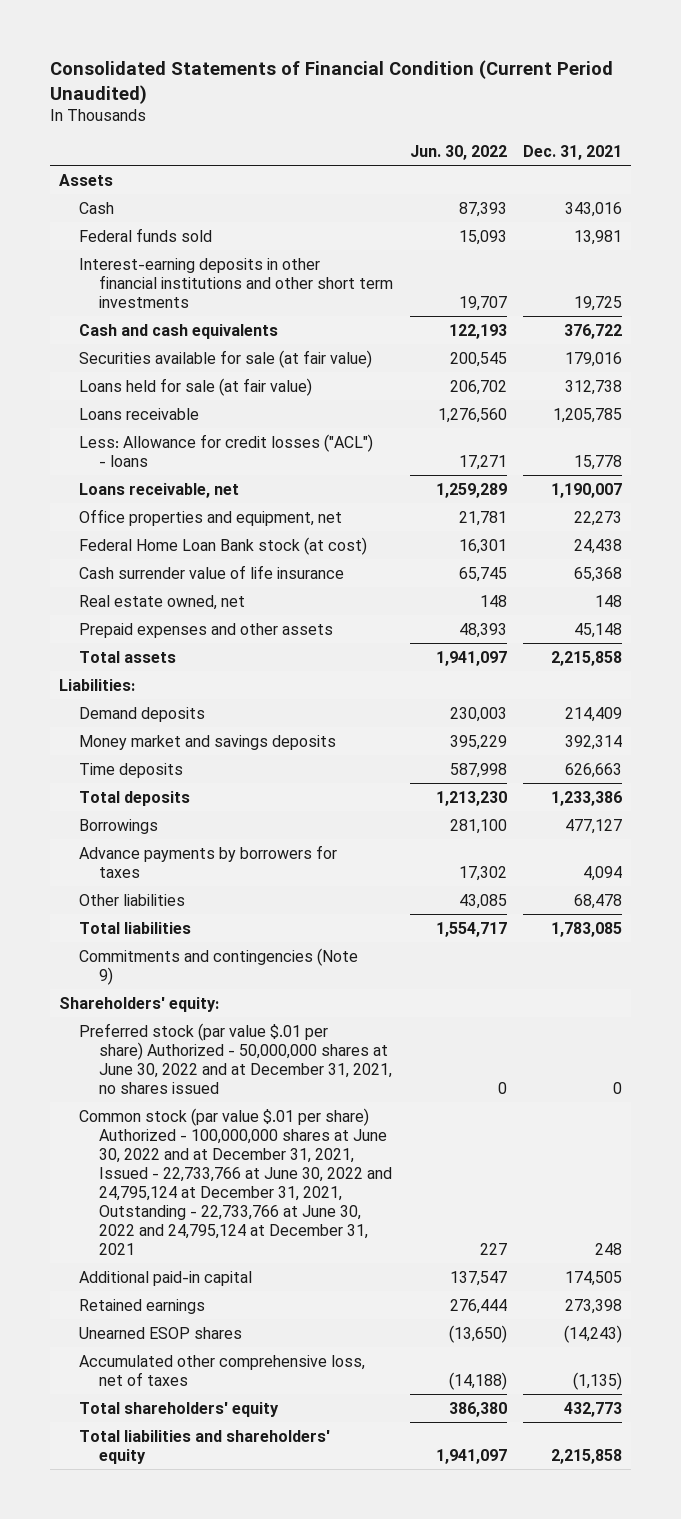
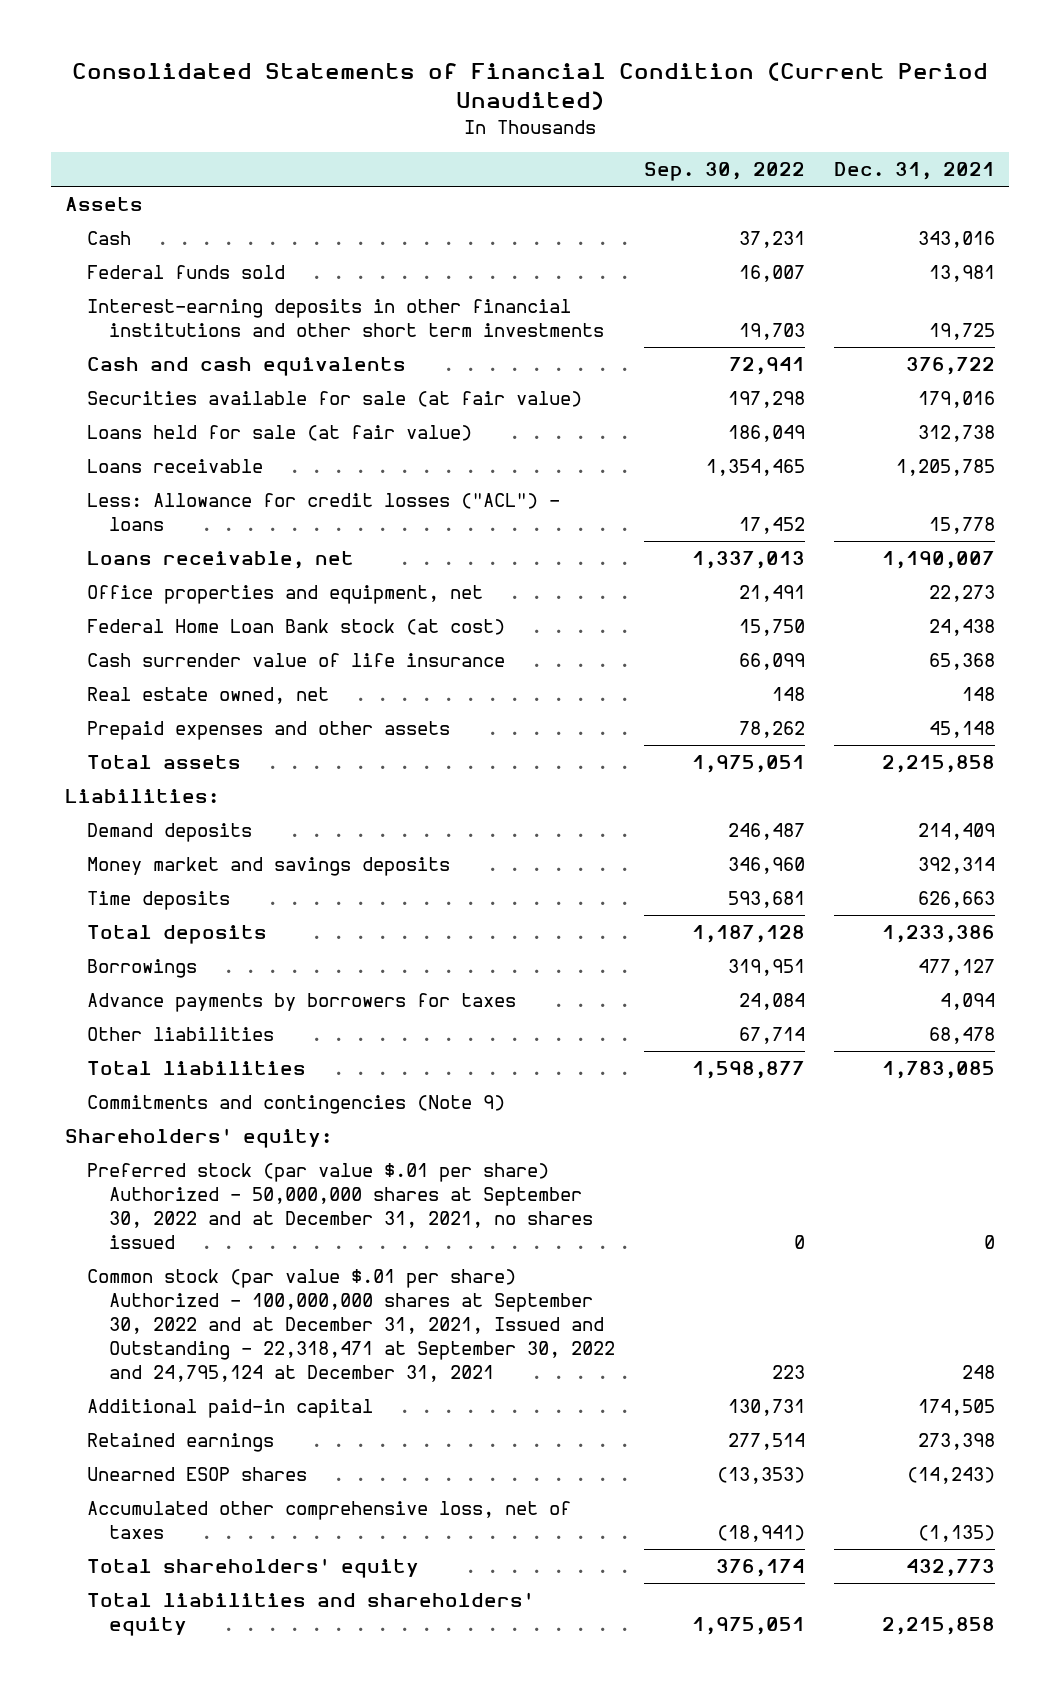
[409,144,507,160] Jun. 30, 2022 -> none
none -> [643,162,805,182] Sep. 30, 2022
[79,1022,393,1094] Preferred stock (par value $.01 per share) Authorized - 50,000,000 shares at June 30, 2022 and at December 31, 2021, no shares issued -> [87,1163,594,1249] Preferred stock (par value $.01 per share) Authorized - 50,000,000 shares at September 30, 2022 and at December 31, 2021, no shares issued
[79,1107,393,1255] Common stock (par value $.01 per share) Authorized - 100,000,000 shares at June 30, 2022 and at December 31, 2021, Issued - 22,733,766 at June 30, 2022 and 24,795,124 at December 31, 2021, Outstanding - 22,733,766 at June 30, 2022 and 24,795,124 at December 31, 2021 -> [87,1269,616,1382] Common stock (par value $.01 per share) Authorized - 100,000,000 shares at September 30, 2022 and at December 31, 2021, Issued and Outstanding - 22,318,471 at September 30, 2022 and 24,795,124 at December 31, 2021

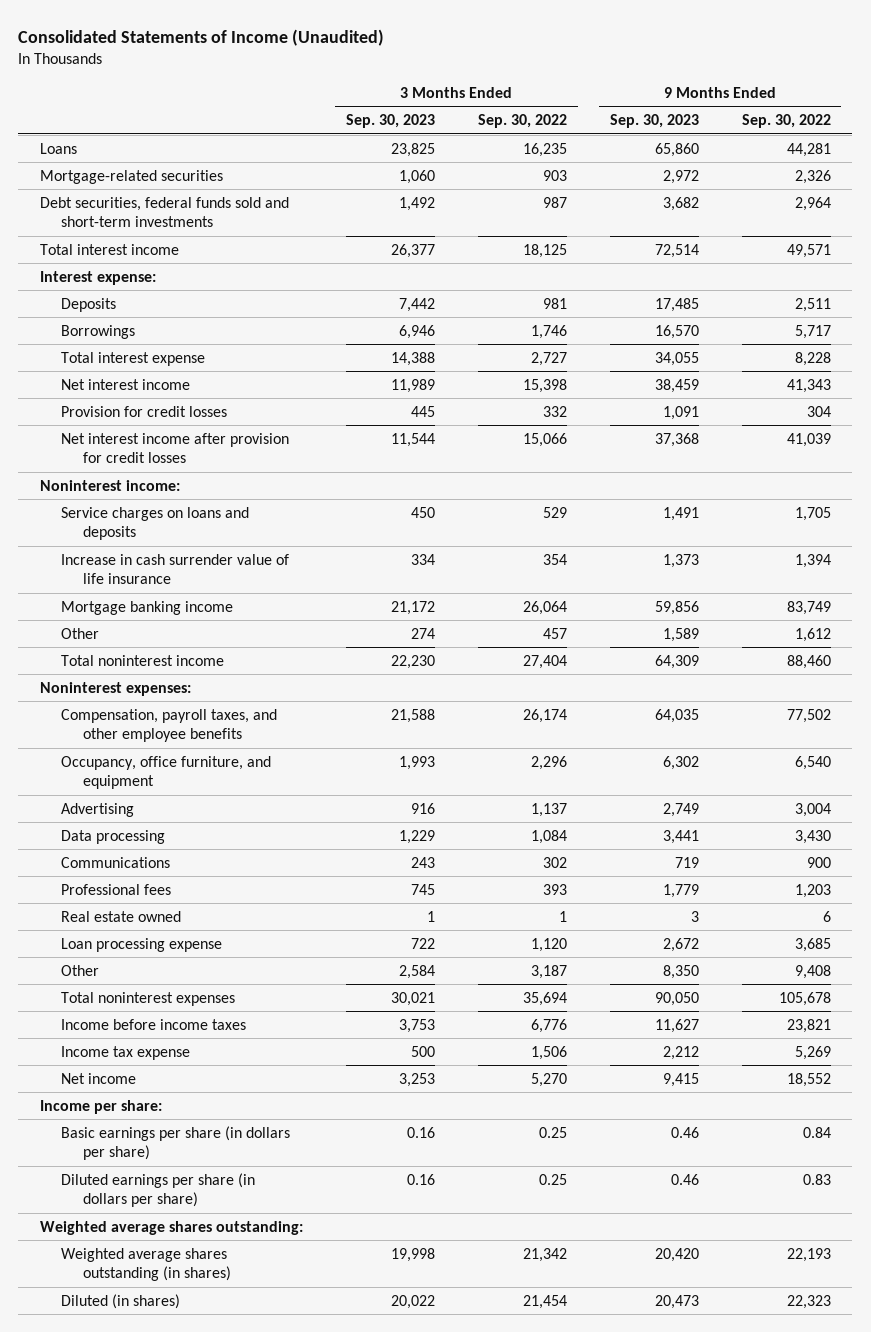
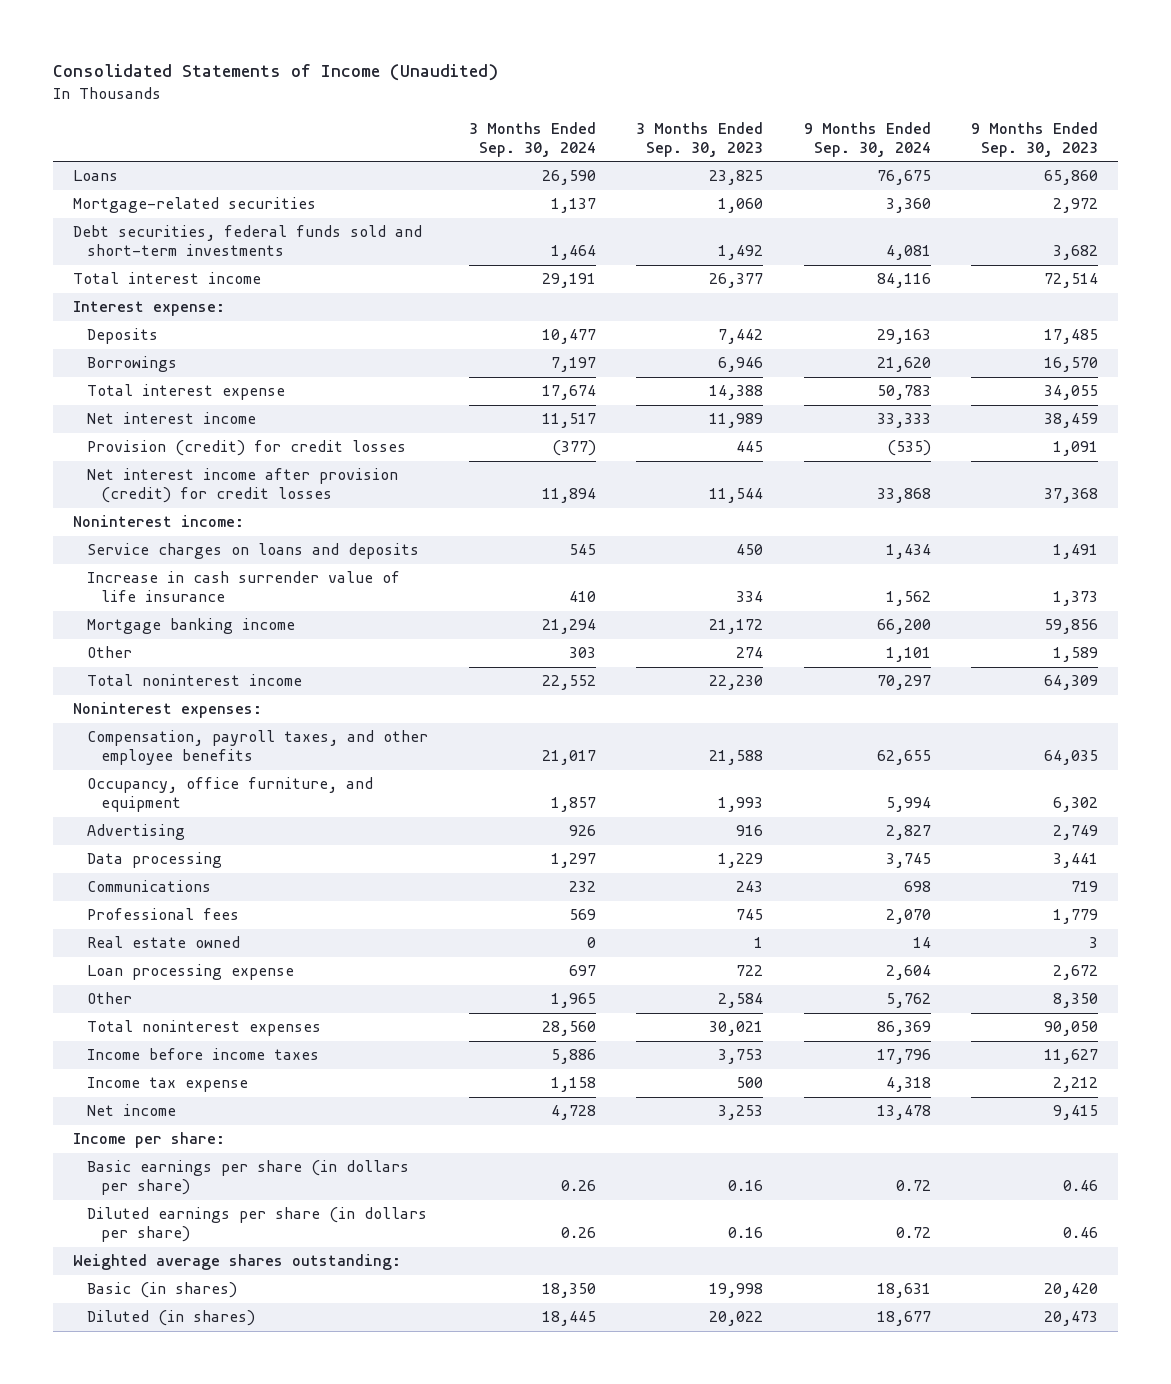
[477,114,567,129] Sep. 30, 2022 -> none
[741,114,831,129] Sep. 30, 2022 -> none
none -> [468,121,596,157] 3 Months Ended Sep. 30, 2024
none -> [803,121,931,157] 9 Months Ended Sep. 30, 2024
[61,405,228,417] Provision for credit losses -> [87,440,407,457] Provision (credit) for credit losses
[61,432,290,464] Net interest income after provision for credit losses -> [87,468,399,504] Net interest income after provision (credit) for credit losses
[61,1247,232,1282] Weighted average shares outstanding (in shares) -> [87,1282,238,1299] Basic (in shares)

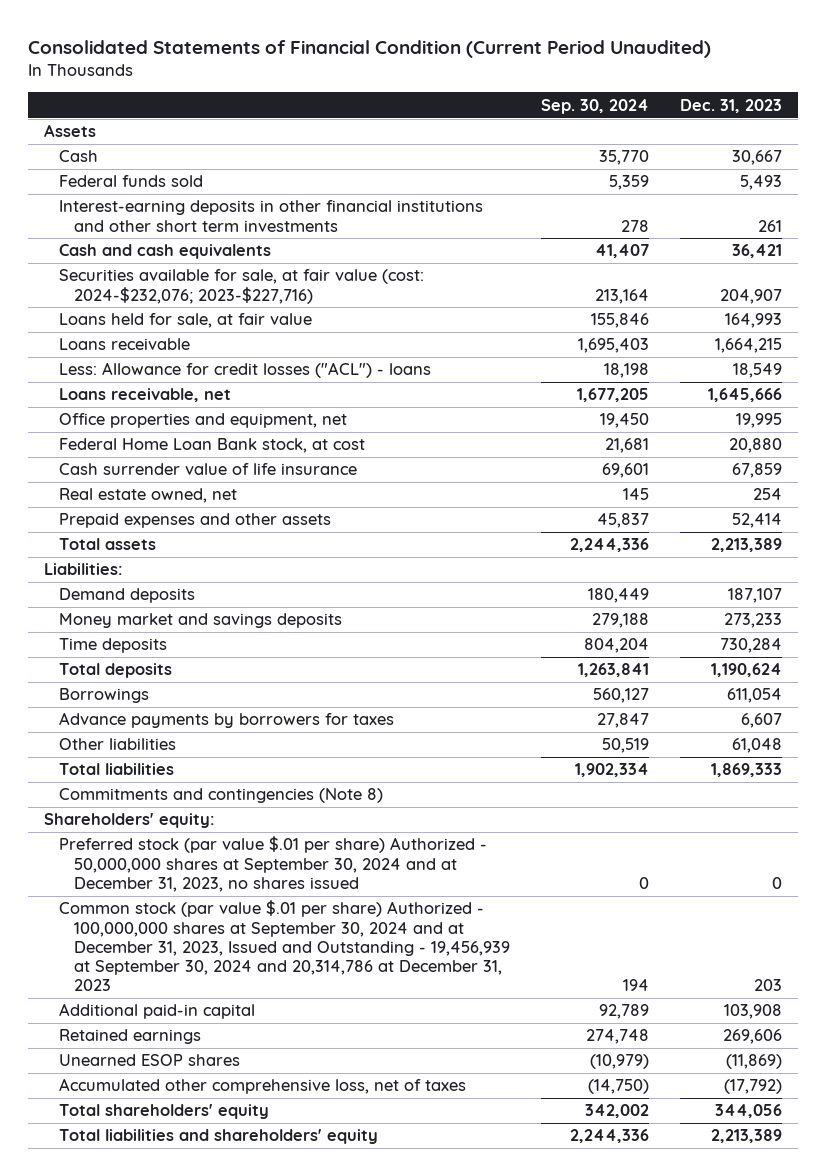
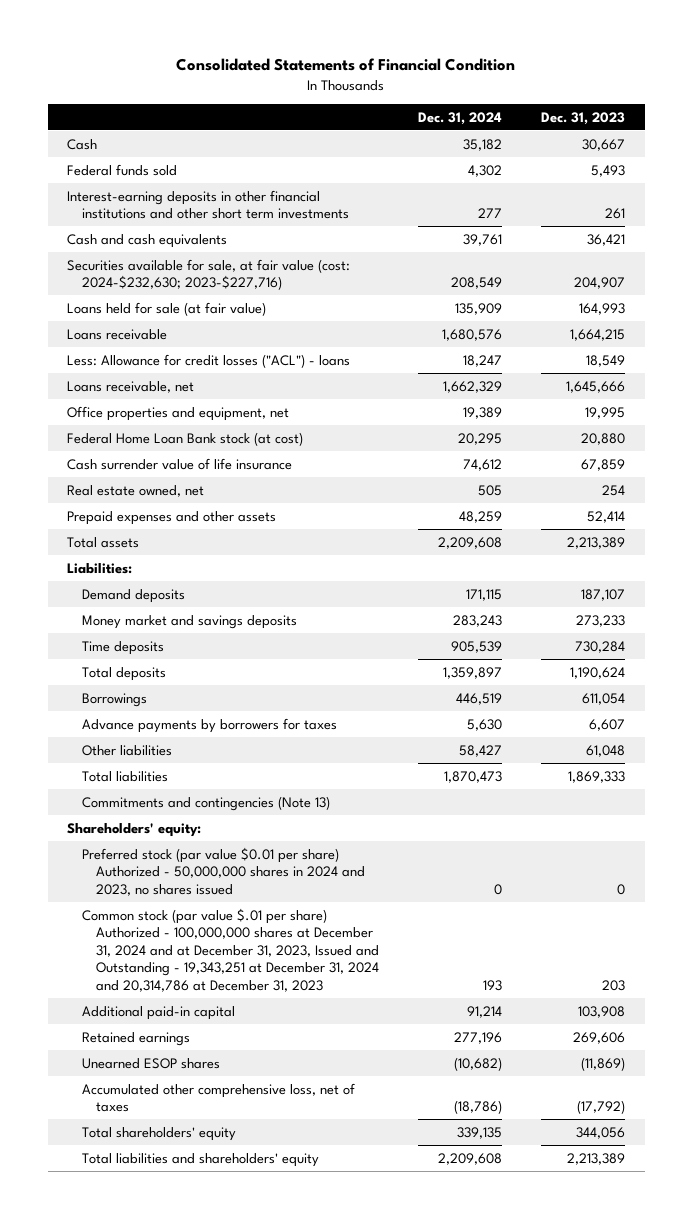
[28,39,712,58] Consolidated Statements of Financial Condition (Current Period Unaudited) -> [176,58,516,72] Consolidated Statements of Financial Condition
[541,98,650,114] Sep. 30, 2024 -> none
none -> [418,111,503,125] Dec. 31, 2024
[43,124,96,138] Assets -> none
[59,269,425,304] Securities available for sale, at fair value (cost: 2024-$232,076; 2023-$227,716) -> [67,258,351,291] Securities available for sale, at fair value (cost: 2024-$232,630; 2023-$227,716)
[59,313,313,329] Loans held for sale, at fair value -> [67,301,267,316] Loans held for sale (at fair value)
[59,438,366,454] Federal Home Loan Bank stock, at cost -> [67,431,304,446] Federal Home Loan Bank stock (at cost)
[59,788,384,804] Commitments and contingencies (Note 8) -> [81,795,330,811] Commitments and contingencies (Note 13)
[59,836,488,892] Preferred stock (par value $.01 per share) Authorized - 50,000,000 shares at September 30, 2024 and at December 31, 2023, no shares issued -> [81,846,365,896] Preferred stock (par value $0.01 per share) Authorized - 50,000,000 shares in 2024 and 2023, no shares issued
[59,900,511,992] Common stock (par value $.01 per share) Authorized - 100,000,000 shares at September 30, 2024 and at December 31, 2023, Issued and Outstanding - 19,456,939 at September 30, 2024 and 20,314,786 at December 31, 2023 -> [81,907,379,992] Common stock (par value $.01 per share) Authorized - 100,000,000 shares at December 31, 2024 and at December 31, 2023, Issued and Outstanding - 19,343,251 at December 31, 2024 and 20,314,786 at December 31, 2023

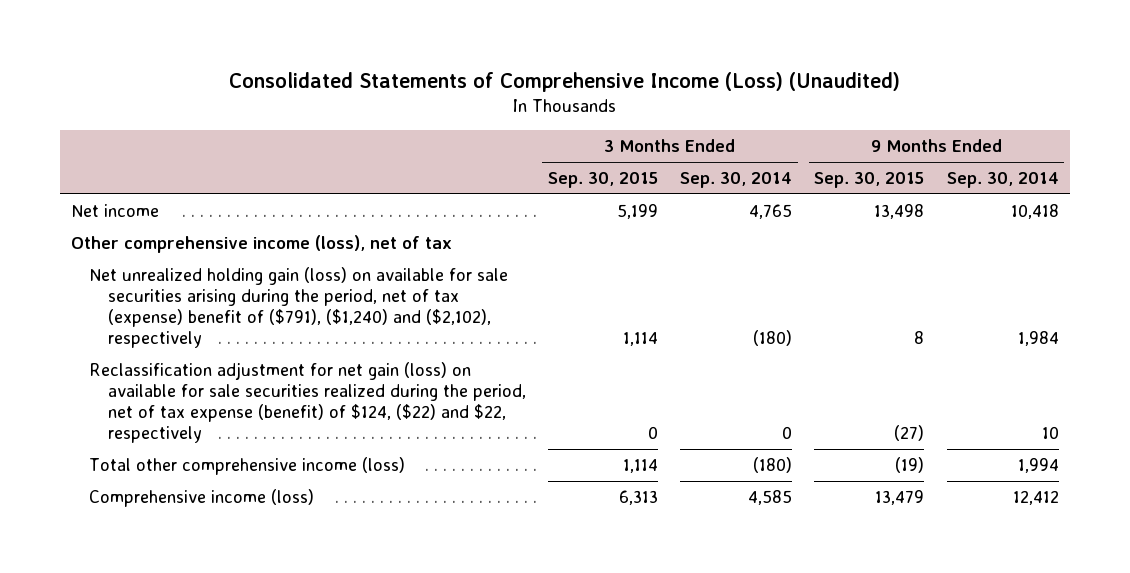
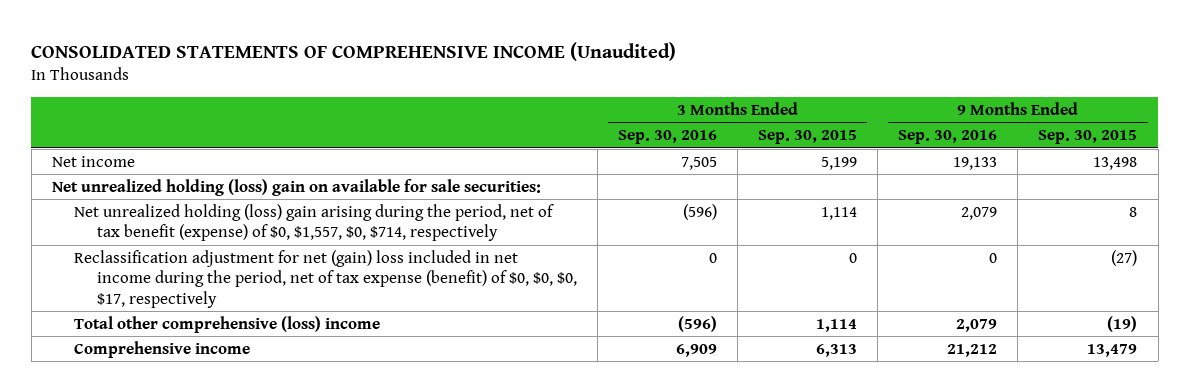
[228,71,900,92] Consolidated Statements of Comprehensive Income (Loss) (Unaudited) -> [31,41,677,61] CONSOLIDATED STATEMENTS OF COMPREHENSIVE INCOME (Unaudited)
[680,171,793,188] Sep. 30, 2014 -> none
[946,171,1059,188] Sep. 30, 2014 -> none
none -> [617,130,717,145] Sep. 30, 2016
none -> [898,130,998,145] Sep. 30, 2016
[70,234,452,253] Other comprehensive income (loss), net of tax -> none
none -> [51,178,541,196] Net unrealized holding (loss) gain on available for sale securities:
[89,266,509,349] Net unrealized holding gain (loss) on available for sale securities arising during the period, net of tax (expense) benefit of ($791), ($1,240) and ($2,102), respectively -> [74,203,555,242] Net unrealized holding (loss) gain arising during the period, net of tax benefit (expense) of $0, $1,557, $0, $714, respectively
[89,361,526,444] Reclassification adjustment for net gain (loss) on available for sale securities realized during the period, net of tax expense (benefit) of $124, ($22) and $22, respectively -> [74,249,577,309] Reclassification adjustment for net (gain) loss included in net income during the period, net of tax expense (benefit) of $0, $0, $0, $17, respectively
[89,456,406,475] Total other comprehensive income (loss) -> [74,315,381,333] Total other comprehensive (loss) income
[89,488,315,507] Comprehensive income (loss) -> [74,340,251,358] Comprehensive income

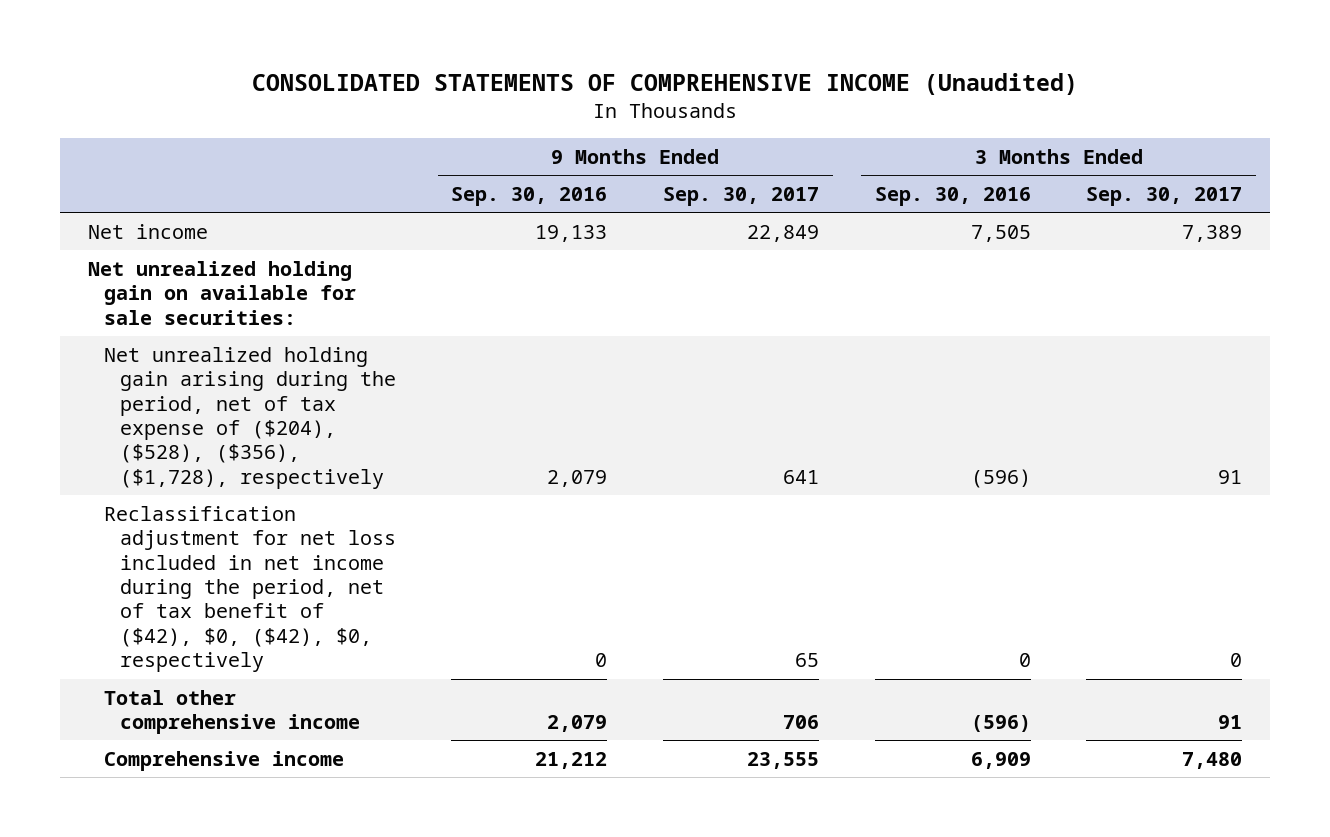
[758,130,858,145] Sep. 30, 2015 -> none
[1038,130,1138,145] Sep. 30, 2015 -> none
none -> [663,187,820,207] Sep. 30, 2017
none -> [1086,187,1243,207] Sep. 30, 2017
[51,178,541,196] Net unrealized holding (loss) gain on available for sale securities: -> [87,260,356,325] Net unrealized holding gain on available for sale securities:
[74,203,555,242] Net unrealized holding (loss) gain arising during the period, net of tax benefit (expense) of $0, $1,557, $0, $714, respectively -> [103,346,396,489] Net unrealized holding gain arising during the period, net of tax expense of ($204), ($528), ($356), ($1,728), respectively
[74,249,577,309] Reclassification adjustment for net (gain) loss included in net income during the period, net of tax expense (benefit) of $0, $0, $0, $17, respectively -> [103,505,396,673] Reclassification adjustment for net loss included in net income during the period, net of tax benefit of ($42), $0, ($42), $0, respectively
[74,315,381,333] Total other comprehensive (loss) income -> [103,689,360,735] Total other comprehensive income

